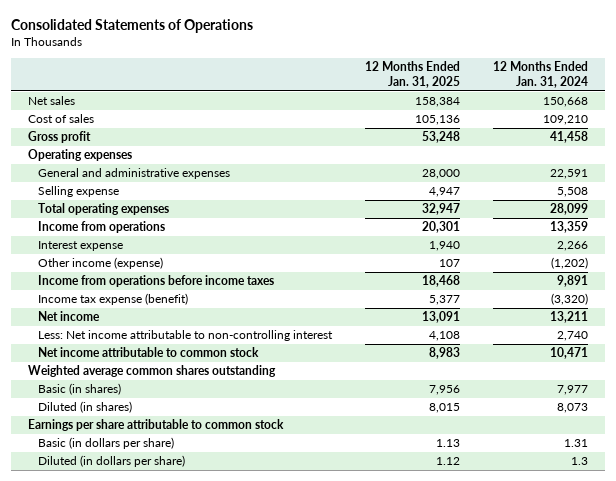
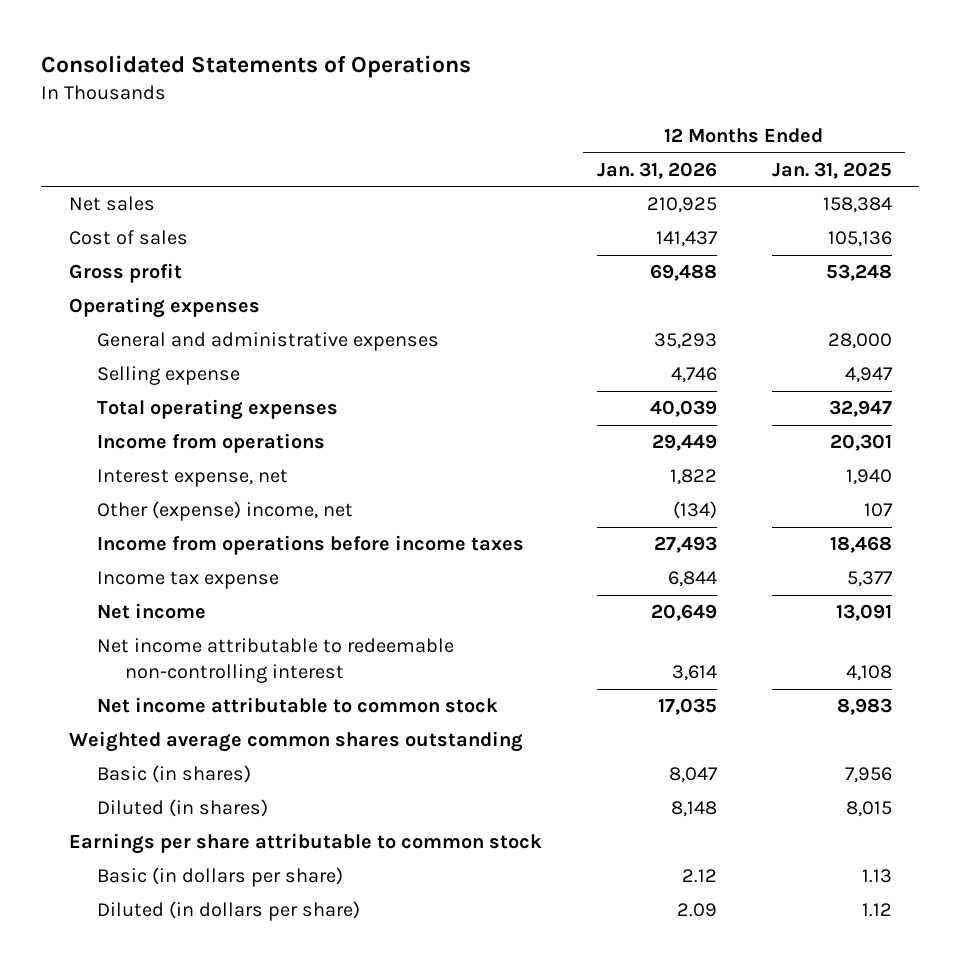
[493,60,589,88] 12 Months Ended Jan. 31, 2024 -> none
none -> [596,161,717,179] Jan. 31, 2026
[37,241,123,252] Interest expense -> [97,469,289,488] Interest expense, net
[37,257,163,270] Other income (expense) -> [97,501,354,522] Other (expense) income, net
[37,293,188,306] Income tax expense (benefit) -> [97,571,280,590] Income tax expense
[37,330,333,342] Less: Net income attributable to non-controlling interest -> [97,638,455,683] Net income attributable to redeemable non-controlling interest

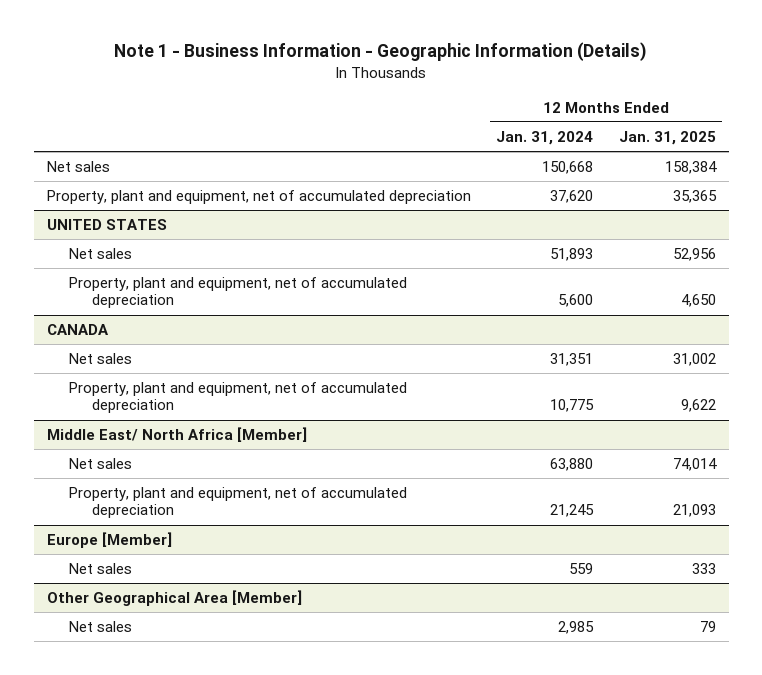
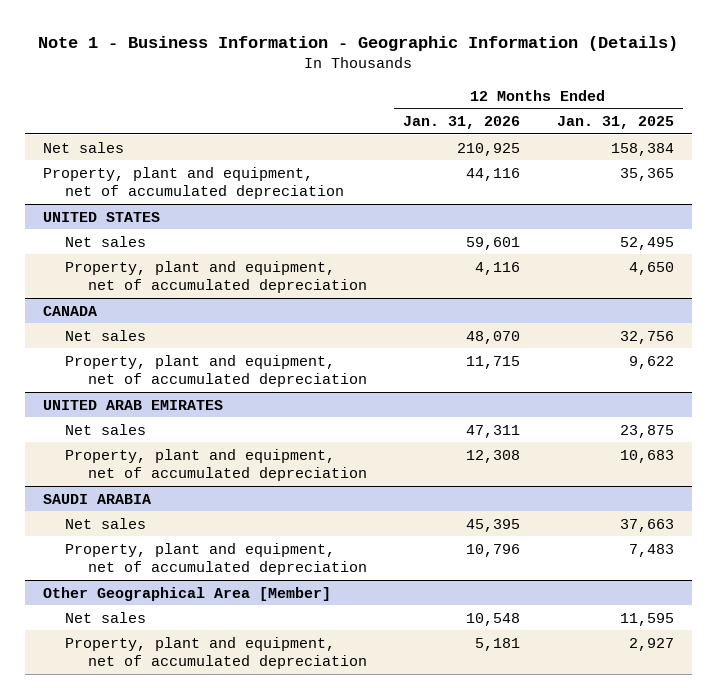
[496,130,594,145] Jan. 31, 2024 -> none
none -> [403,116,521,130] Jan. 31, 2026
[672,247,716,261] 52,956 -> [619,236,674,250] 52,495
[672,352,716,366] 31,002 -> [619,330,674,344] 32,756
[46,426,307,442] Middle East/ North Africa [Member] -> none
[46,531,172,548] Europe [Member] -> none
none -> [42,399,223,410] UNITED ARAB EMIRATES
[672,457,717,471] 74,014 -> [619,424,674,438] 23,875
[672,504,716,518] 21,093 -> [619,449,674,463] 10,683
none -> [42,493,151,504] SAUDI ARABIA
[691,562,716,574] 333 -> [619,518,674,532] 37,663
none -> [65,542,367,575] Property, plant and equipment, net of accumulated depreciation
[699,620,716,632] 79 -> [619,612,674,626] 11,595
none -> [65,636,367,669] Property, plant and equipment, net of accumulated depreciation

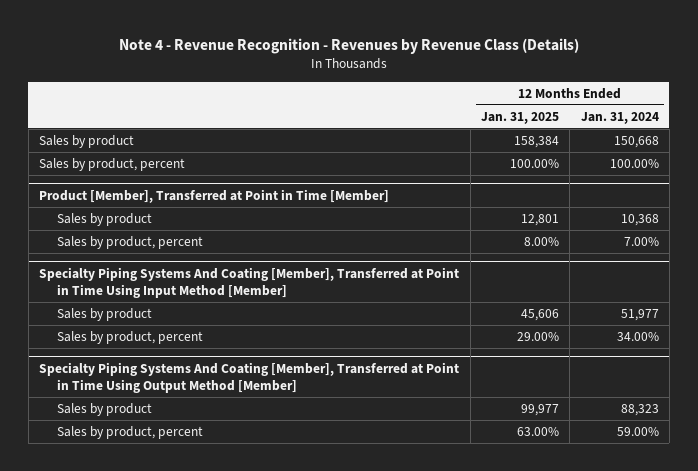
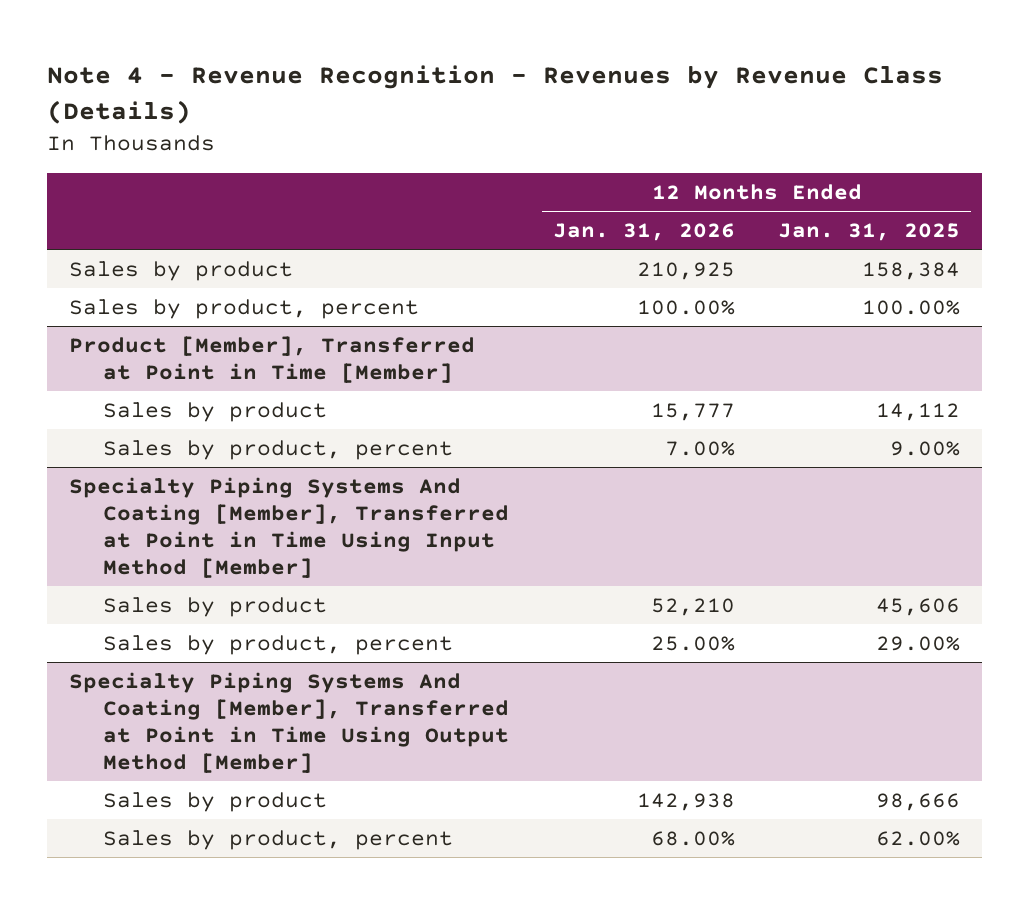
[580,111,659,124] Jan. 31, 2024 -> none
none -> [552,222,735,241] Jan. 31, 2026
[520,214,559,227] 12,801 -> [876,402,961,421] 14,112
[523,237,559,247] 8.00% -> [890,440,961,456] 9.00%
[520,404,559,417] 99,977 -> [876,792,961,811] 98,666
[516,427,559,437] 63.00% -> [876,830,961,846] 62.00%

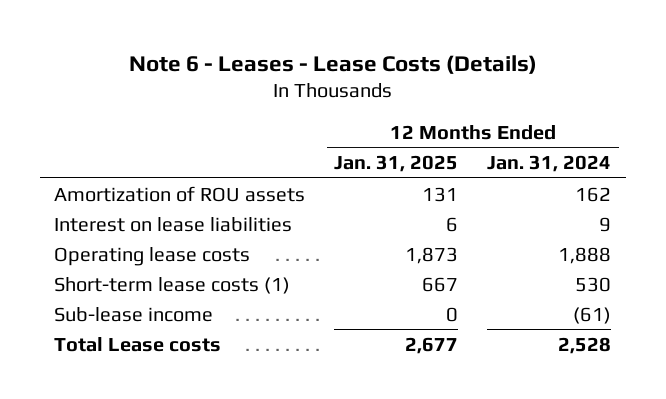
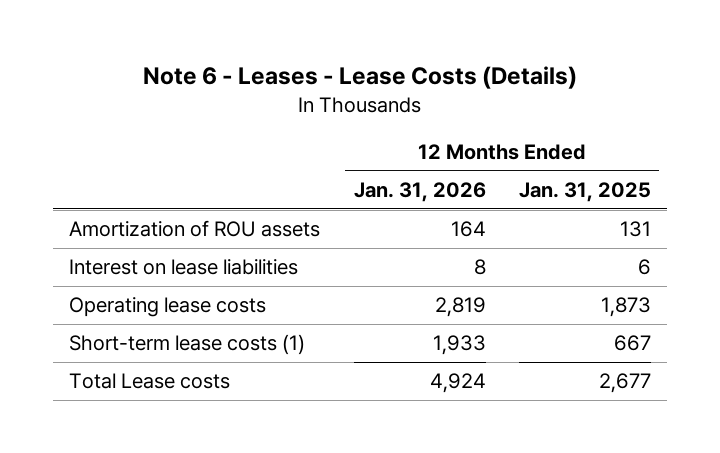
[487,154,612,172] Jan. 31, 2024 -> none
none -> [353,181,486,202] Jan. 31, 2026
[54,306,214,322] Sub-lease income -> none

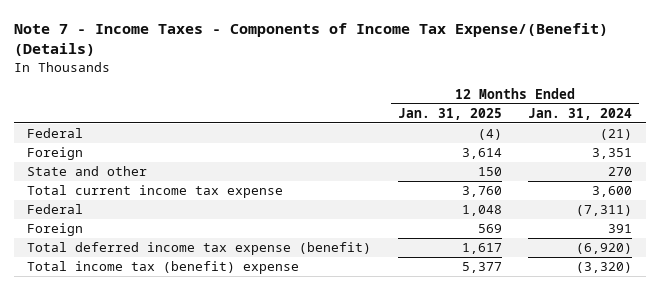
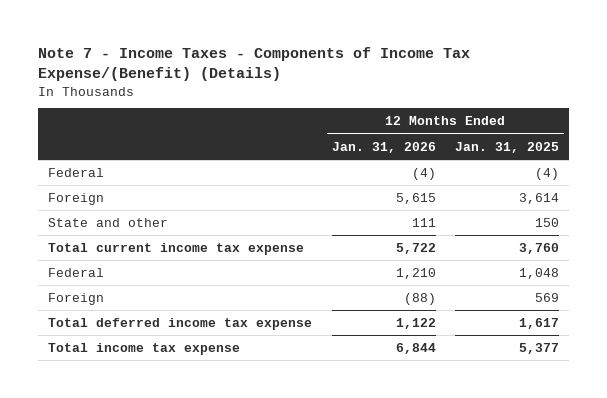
[528,108,633,121] Jan. 31, 2024 -> none
none -> [331,141,436,153] Jan. 31, 2026
[27,242,372,256] Total deferred income tax expense (benefit) -> [47,317,312,330] Total deferred income tax expense
[27,261,300,275] Total income tax (benefit) expense -> [47,342,240,355] Total income tax expense

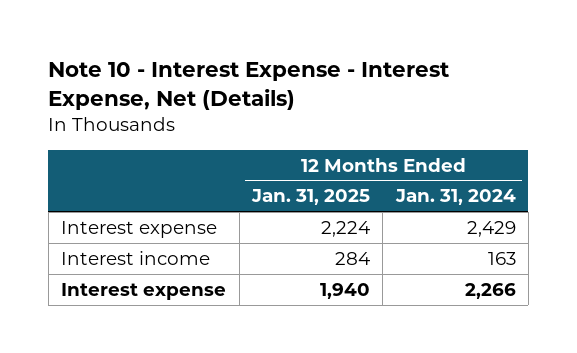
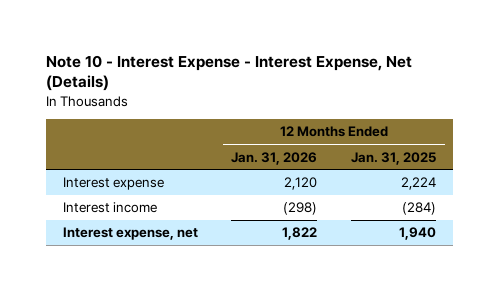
[394,189,516,206] Jan. 31, 2024 -> none
none -> [231,151,318,165] Jan. 31, 2026
[334,251,370,265] 284 -> [402,202,437,216] (284)
[61,282,227,300] Interest expense -> [62,227,198,241] Interest expense, net

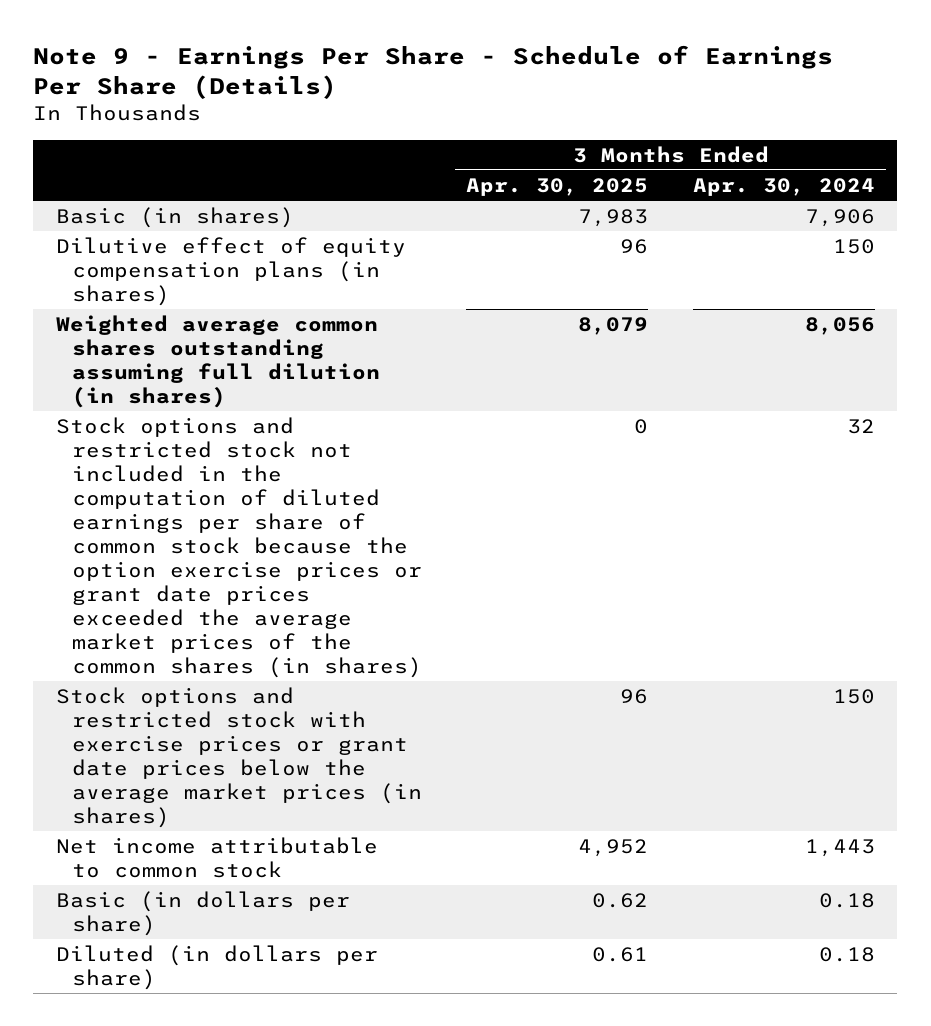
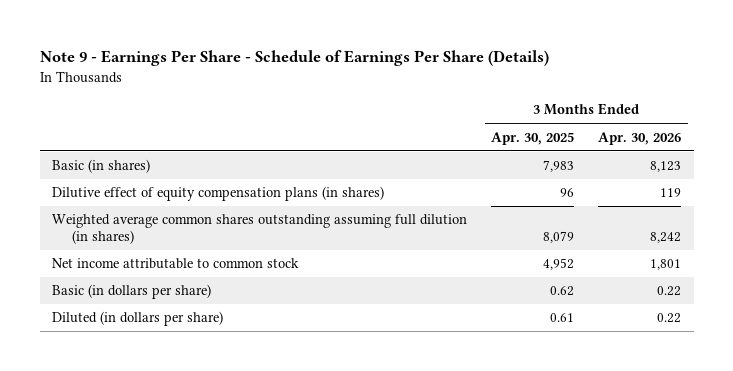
[692,177,875,196] Apr. 30, 2024 -> none
none -> [598,131,682,145] Apr. 30, 2026
[55,417,423,678] Stock options and restricted stock not included in the computation of diluted earnings per share of common stock because the option exercise prices or grant date prices exceeded the average market prices of the common shares (in shares) -> none
[55,687,423,828] Stock options and restricted stock with exercise prices or grant date prices below the average market prices (in shares) -> none

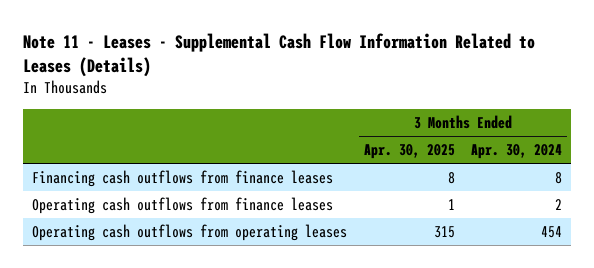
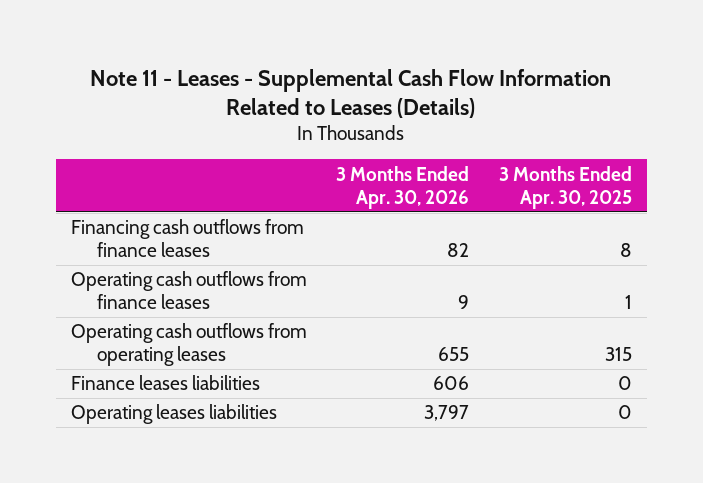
[471,144,563,160] Apr. 30, 2024 -> none
none -> [336,165,470,209] 3 Months Ended Apr. 30, 2026
none -> [70,375,260,391] Finance leases liabilities
none -> [70,404,277,425] Operating leases liabilities

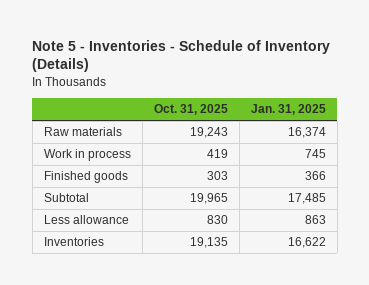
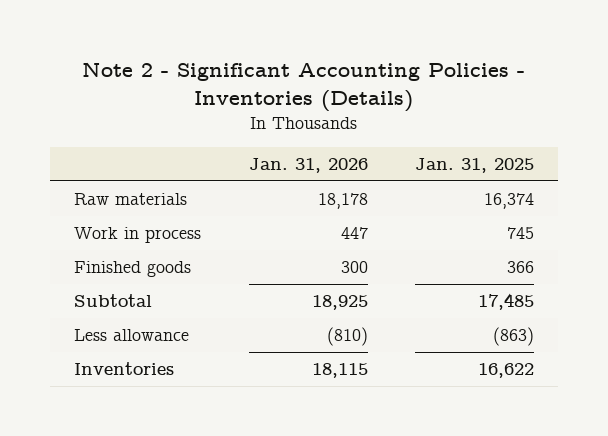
[32,39,331,73] Note 5 - Inventories - Schedule of Inventory (Details) -> [82,62,526,113] Note 2 - Significant Accounting Policies - Inventories (Details)
[153,104,228,116] Oct. 31, 2025 -> none
none -> [248,158,368,174] Jan. 31, 2026
[304,215,326,225] 863 -> [493,326,535,346] (863)

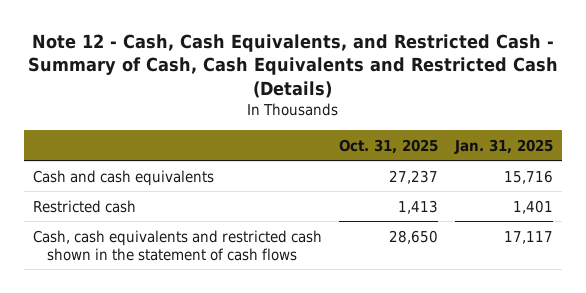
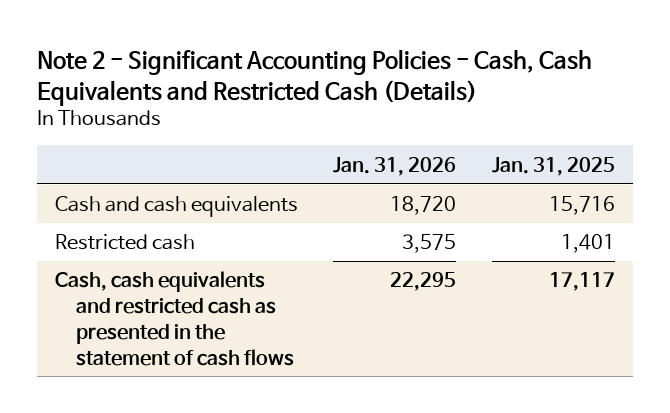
[27,33,558,98] Note 12 - Cash, Cash Equivalents, and Restricted Cash - Summary of Cash, Cash Equivalents and Restricted Cash (Details) -> [36,48,592,106] Note 2 - Significant Accounting Policies - Cash, Cash Equivalents and Restricted Cash (Details)
[338,138,438,154] Oct. 31, 2025 -> none
none -> [333,156,457,176] Jan. 31, 2026
[32,229,322,261] Cash, cash equivalents and restricted cash shown in the statement of cash flows -> [54,271,294,366] Cash, cash equivalents and restricted cash as presented in the statement of cash flows

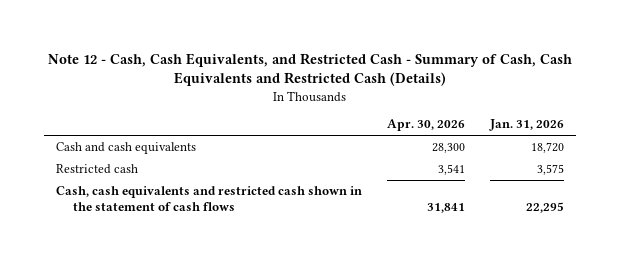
[36,48,592,106] Note 2 - Significant Accounting Policies - Cash, Cash Equivalents and Restricted Cash (Details) -> [47,52,572,87] Note 12 - Cash, Cash Equivalents, and Restricted Cash - Summary of Cash, Cash Equivalents and Restricted Cash (Details)
[492,156,616,176] Jan. 31, 2025 -> none
none -> [386,119,465,132] Apr. 30, 2026
[54,271,294,366] Cash, cash equivalents and restricted cash as presented in the statement of cash flows -> [56,186,363,212] Cash, cash equivalents and restricted cash shown in the statement of cash flows

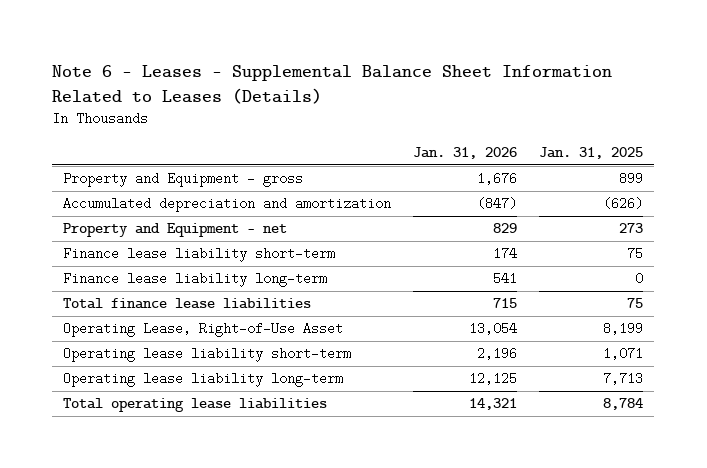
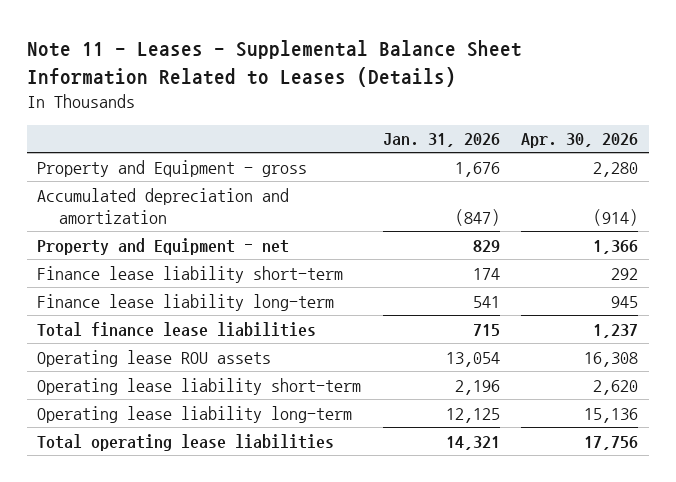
[52,65,613,104] Note 6 - Leases - Supplemental Balance Sheet Information Related to Leases (Details) -> [26,39,522,87] Note 11 - Leases - Supplemental Balance Sheet Information Related to Leases (Details)
[539,146,644,159] Jan. 31, 2025 -> none
none -> [521,133,639,149] Apr. 30, 2026
[63,322,344,338] Operating Lease, Right-of-Use Asset -> [37,349,272,367] Operating lease ROU assets

